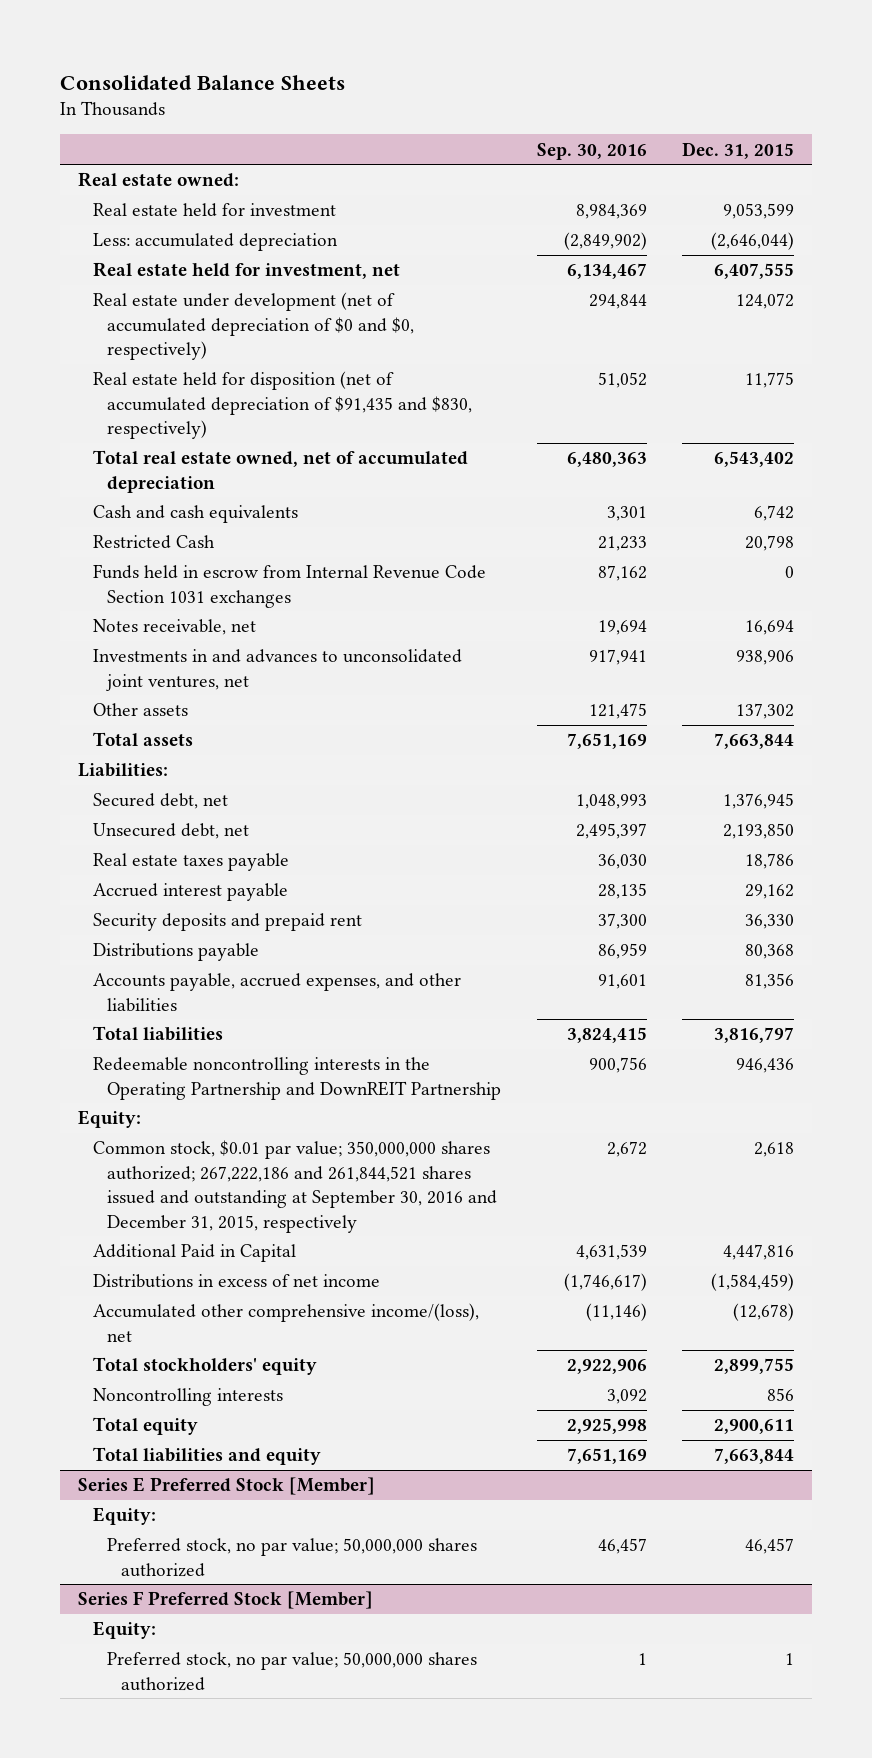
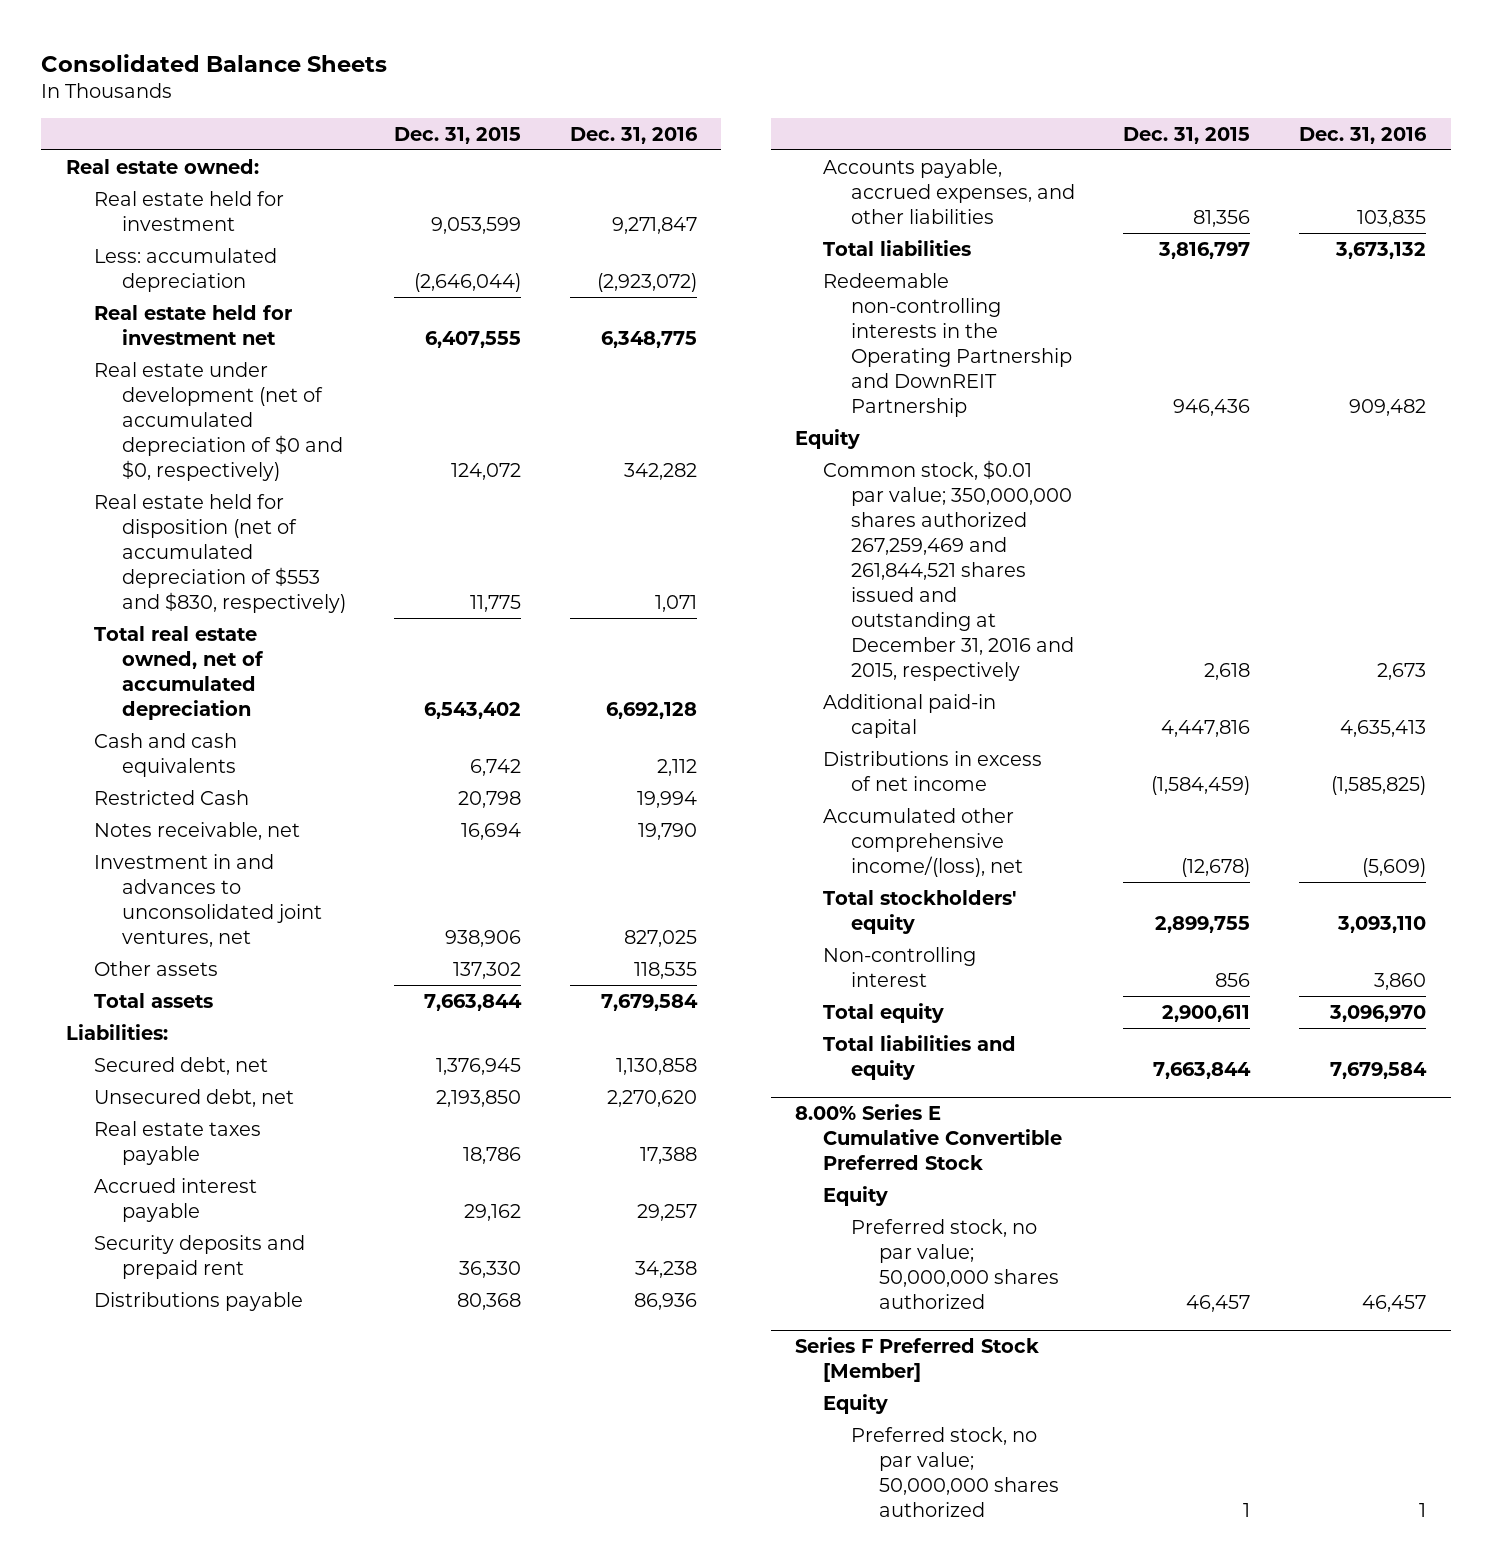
[536,142,647,160] Sep. 30, 2016 -> none
none -> [570,126,699,144] Dec. 31, 2016
[92,262,400,280] Real estate held for investment, net -> [93,304,292,345] Real estate held for investment net
[92,371,472,440] Real estate held for disposition (net of accumulated depreciation of $91,435 and $830, respectively) -> [93,493,346,614] Real estate held for disposition (net of accumulated depreciation of $553 and $830, respectively)
[92,564,486,608] Funds held in escrow from Internal Revenue Code Section 1031 exchanges -> none
[92,649,462,691] Investments in and advances to unconsolidated joint ventures, net -> [93,853,322,947] Investment in and advances to unconsolidated joint ventures, net
[92,1057,501,1100] Redeemable noncontrolling interests in the Operating Partnership and DownREIT Partnership -> [822,272,1072,418] Redeemable non-controlling interests in the Operating Partnership and DownREIT Partnership
[78,1110,142,1129] Equity: -> [794,428,860,449] Equity
[92,1140,497,1233] Common stock, $0.01 par value; 350,000,000 shares authorized; 267,222,186 and 261,844,521 shares issued and outstanding at September 30, 2016 and December 31, 2015, respectively -> [822,459,1074,682] Common stock, $0.01 par value; 350,000,000 shares authorized 267,259,469 and 261,844,521 shares issued and outstanding at December 31, 2016 and 2015, respectively
[92,1244,296,1263] Additional Paid in Capital -> [822,693,996,738] Additional paid-in capital
[92,1388,283,1407] Noncontrolling interests -> [822,946,976,987] Non-controlling interest
[78,1477,376,1496] Series E Preferred Stock [Member] -> [794,1104,1062,1171] 8.00% Series E Cumulative Convertible Preferred Stock
[92,1507,156,1526] Equity: -> [822,1185,888,1206] Equity
[92,1621,156,1640] Equity: -> [822,1393,888,1414] Equity

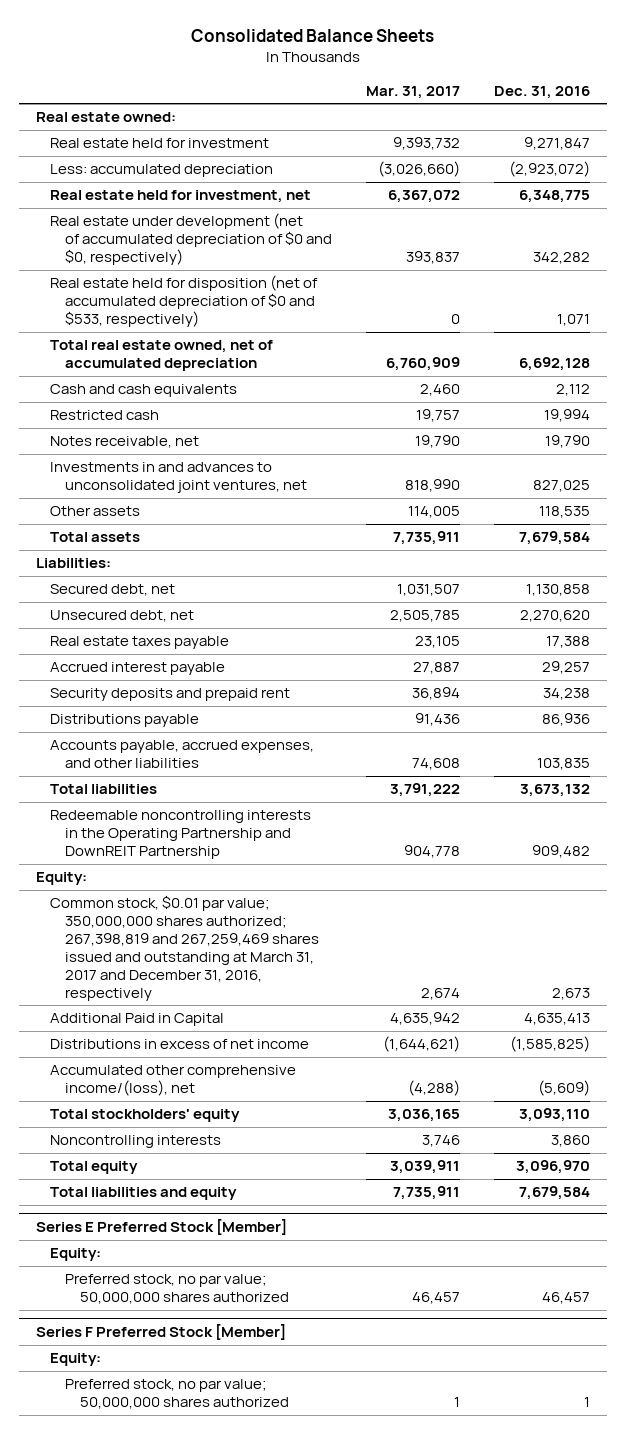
[394,126,522,144] Dec. 31, 2015 -> none
none -> [365,85,460,99] Mar. 31, 2017
[93,304,292,345] Real estate held for investment net -> [50,190,312,204] Real estate held for investment, net
[93,493,346,614] Real estate held for disposition (net of accumulated depreciation of $553 and $830, respectively) -> [50,275,319,328] Real estate held for disposition (net of accumulated depreciation of $0 and $533, respectively)
[93,789,249,805] Restricted Cash -> [50,410,160,421] Restricted cash
[93,853,322,947] Investment in and advances to unconsolidated joint ventures, net -> [50,462,308,494] Investments in and advances to unconsolidated joint ventures, net
[822,272,1072,418] Redeemable non-controlling interests in the Operating Partnership and DownREIT Partnership -> [50,810,312,860] Redeemable noncontrolling interests in the Operating Partnership and DownREIT Partnership
[794,428,860,449] Equity -> [35,872,87,886] Equity:
[822,459,1074,682] Common stock, $0.01 par value; 350,000,000 shares authorized 267,259,469 and 261,844,521 shares issued and outstanding at December 31, 2016 and 2015, respectively -> [50,895,320,1001] Common stock, $0.01 par value; 350,000,000 shares authorized; 267,398,819 and 267,259,469 shares issued and outstanding at March 31, 2017 and December 31, 2016, respectively
[822,693,996,738] Additional paid-in capital -> [50,1013,225,1027] Additional Paid in Capital
[822,946,976,987] Non-controlling interest -> [50,1135,222,1149] Noncontrolling interests
[794,1104,1062,1171] 8.00% Series E Cumulative Convertible Preferred Stock -> [35,1219,287,1236] Series E Preferred Stock [Member]
[822,1185,888,1206] Equity -> [50,1248,102,1262] Equity:
[822,1393,888,1414] Equity -> [50,1353,102,1367] Equity:

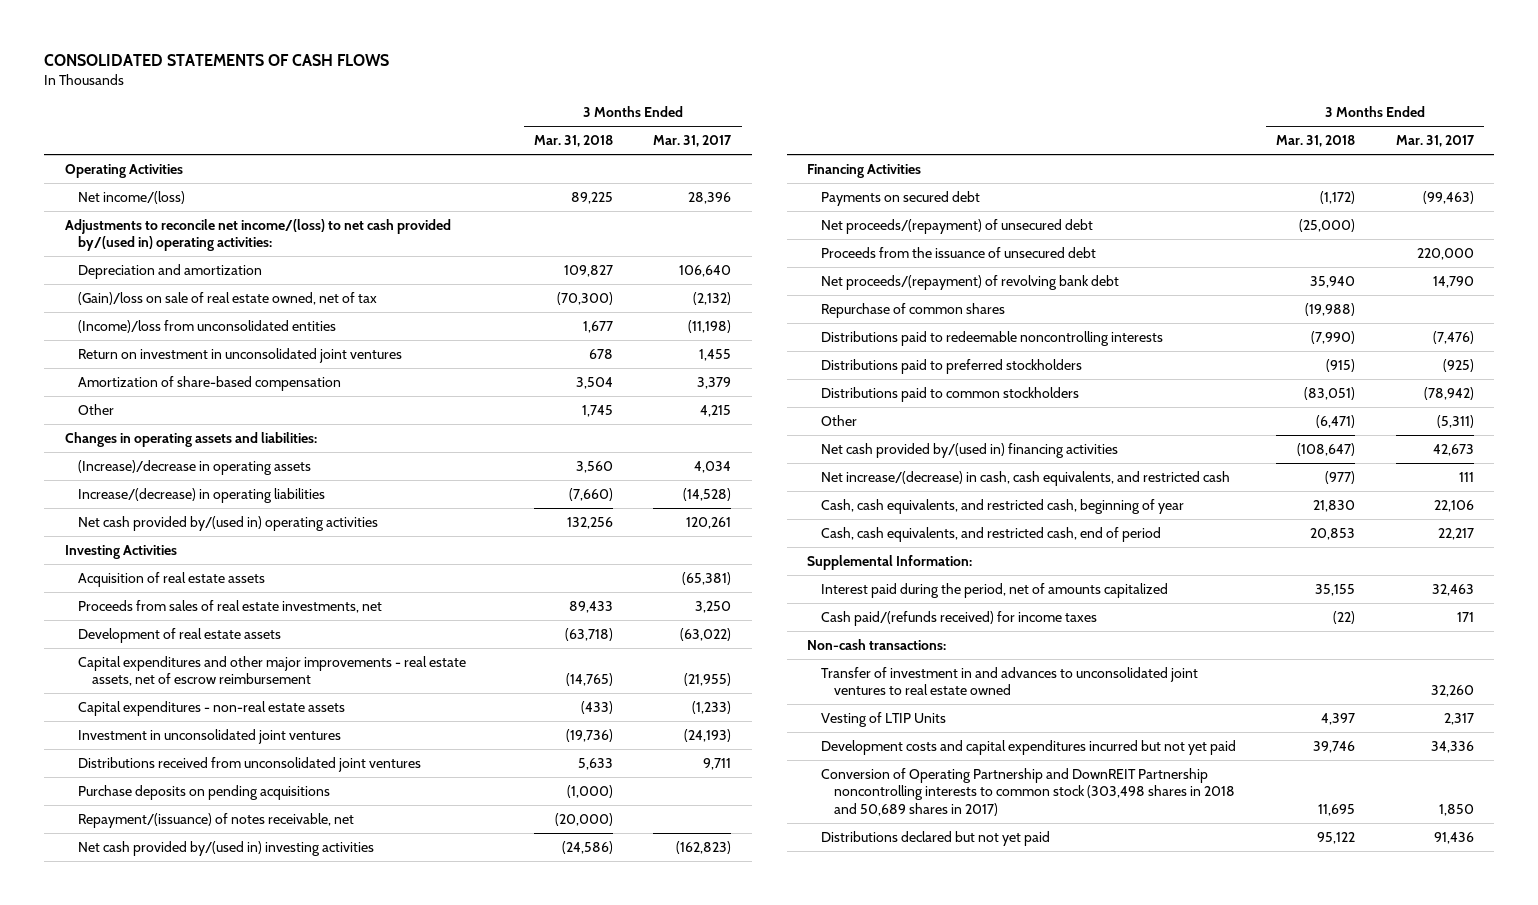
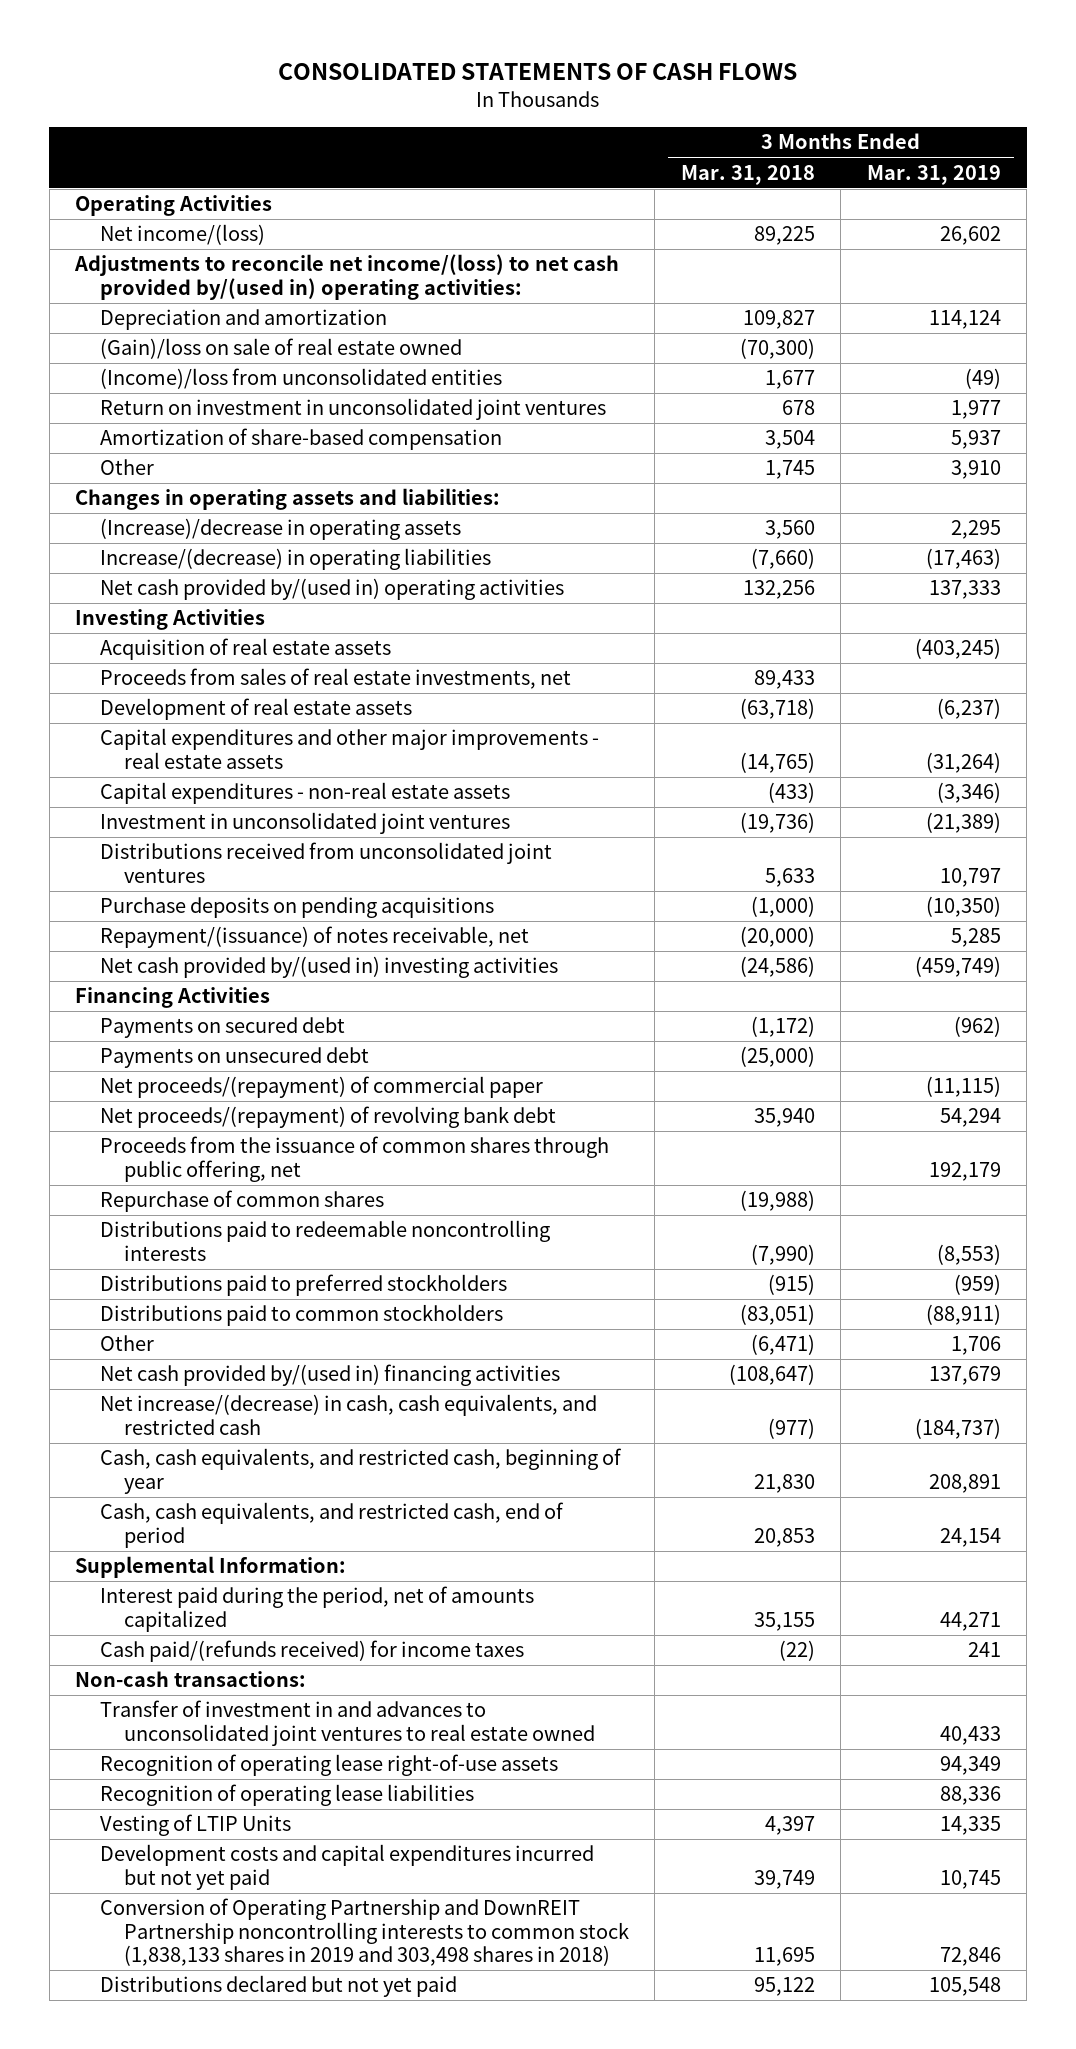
[653,135,733,148] Mar. 31, 2017 -> none
none -> [866,164,1001,185] Mar. 31, 2019
[78,291,378,305] (Gain)/loss on sale of real estate owned, net of tax -> [99,338,462,360] (Gain)/loss on sale of real estate owned
[78,655,467,687] Capital expenditures and other major improvements - real estate assets, net of escrow reimbursement -> [99,728,599,769] Capital expenditures and other major improvements - real estate assets
[820,246,1096,258] Proceeds from the issuance of unsecured debt -> none
[820,218,1093,234] Net proceeds/(repayment) of unsecured debt -> [99,1047,369,1069] Payments on unsecured debt
none -> [99,1076,543,1099] Net proceeds/(repayment) of commercial paper
none -> [99,1136,609,1182] Proceeds from the issuance of common shares through public offering, net
none -> [99,1754,558,1777] Recognition of operating lease right-of-use assets
none -> [99,1784,474,1807] Recognition of operating lease liabilities
[1313,740,1356,753] 39,746 -> [753,1869,815,1889] 39,749
[820,767,1236,817] Conversion of Operating Partnership and DownREIT Partnership noncontrolling interests to common stock (303,498 shares in 2018 and 50,689 shares in 2017) -> [99,1898,629,1967] Conversion of Operating Partnership and DownREIT Partnership noncontrolling interests to common stock (1,838,133 shares in 2019 and 303,498 shares in 2018)

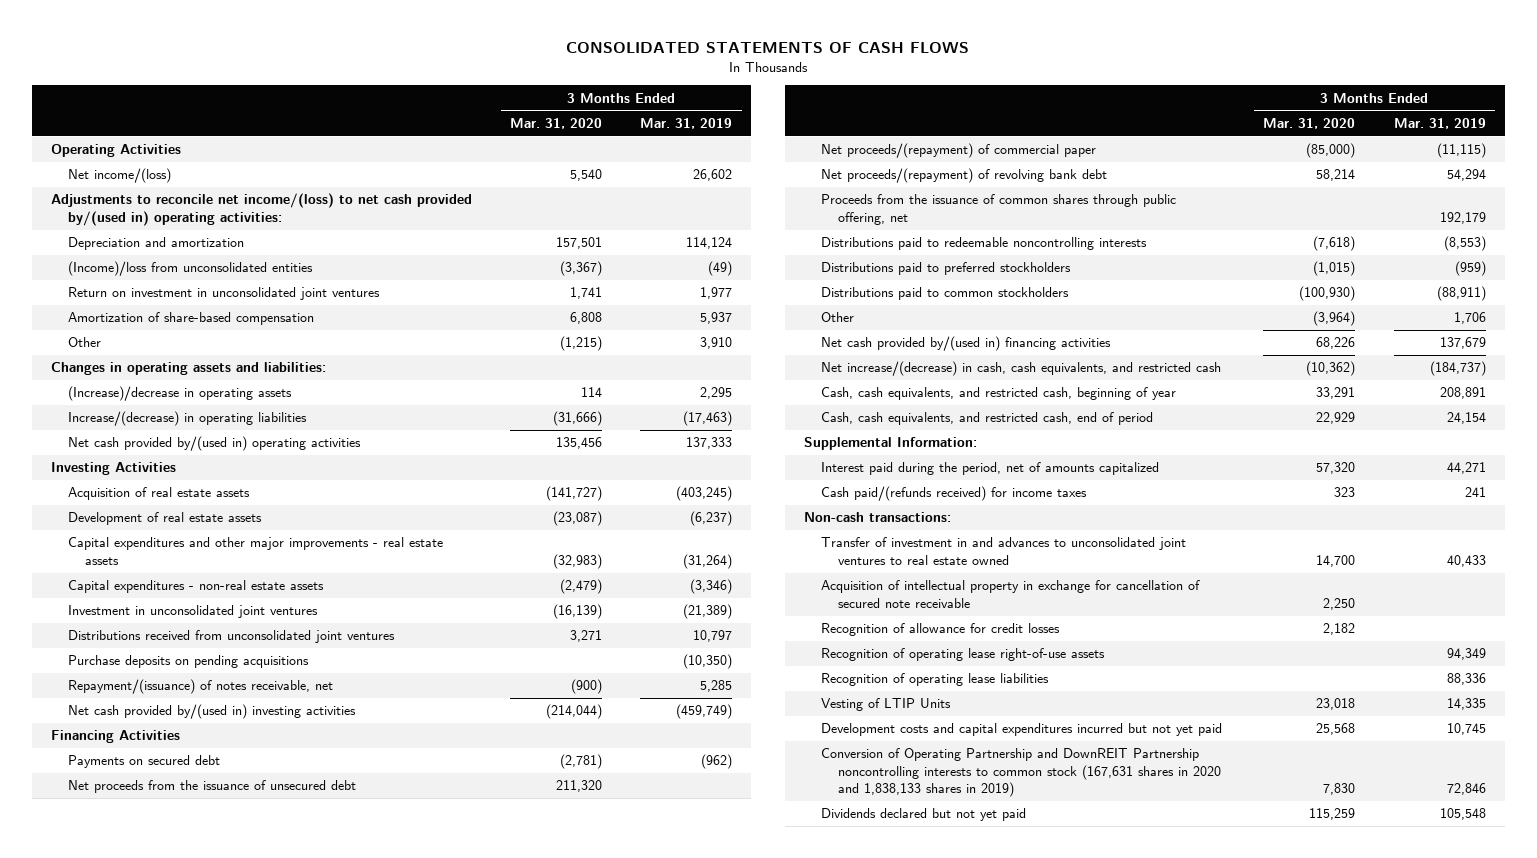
[680,164,815,185] Mar. 31, 2018 -> none
none -> [510,117,603,129] Mar. 31, 2020
[99,338,462,360] (Gain)/loss on sale of real estate owned -> none
[99,668,571,690] Proceeds from sales of real estate investments, net -> none
[99,1047,369,1069] Payments on unsecured debt -> none
none -> [68,780,357,794] Net proceeds from the issuance of unsecured debt
[99,1190,384,1213] Repurchase of common shares -> none
none -> [821,580,1201,608] Acquisition of intellectual property in exchange for cancellation of secured note receivable
none -> [821,623,1061,637] Recognition of allowance for credit losses
[99,1898,629,1967] Conversion of Operating Partnership and DownREIT Partnership noncontrolling interests to common stock (1,838,133 shares in 2019 and 303,498 shares in 2018) -> [821,748,1222,798] Conversion of Operating Partnership and DownREIT Partnership noncontrolling interests to common stock (167,631 shares in 2020 and 1,838,133 shares in 2019)
[99,1975,457,1998] Distributions declared but not yet paid -> [821,808,1027,822] Dividends declared but not yet paid

